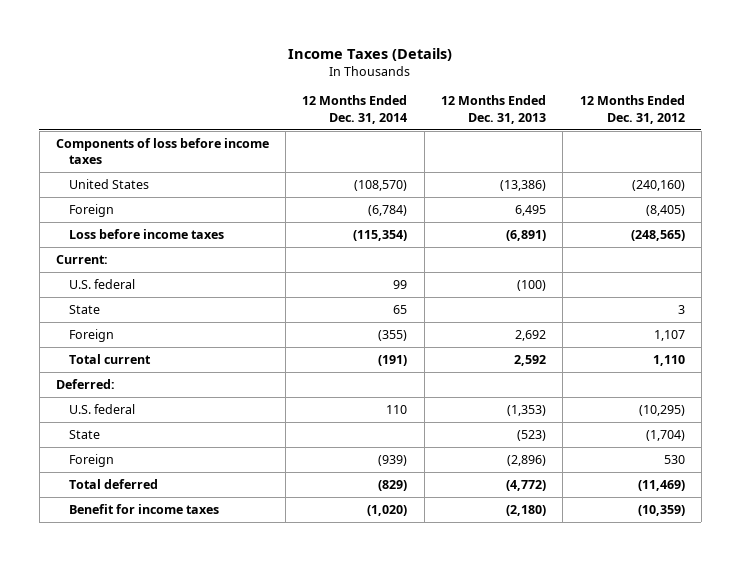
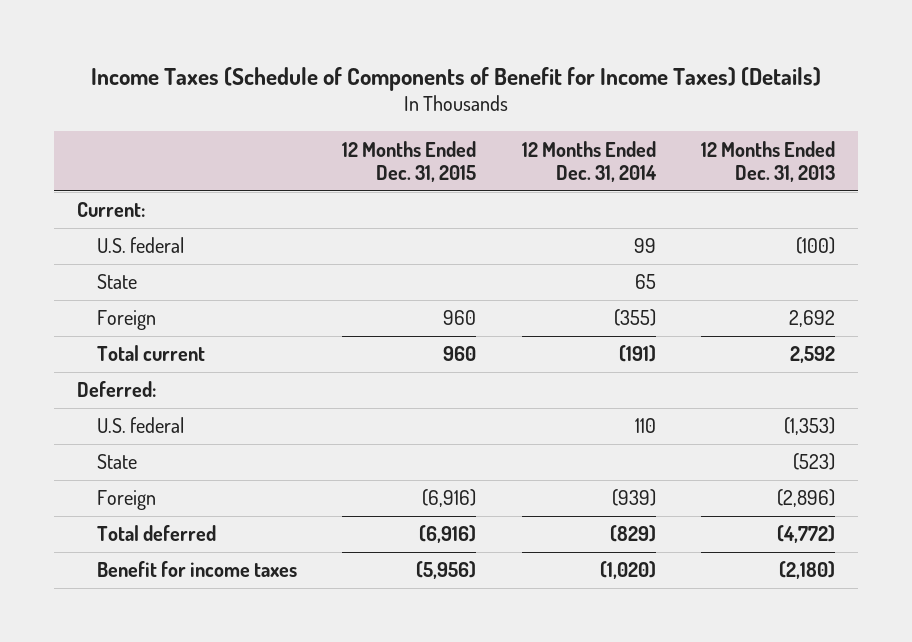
[288,47,453,61] Income Taxes (Details) -> [90,66,821,91] Income Taxes (Schedule of Components of Benefit for Income Taxes) (Details)
[579,95,685,124] 12 Months Ended Dec. 31, 2012 -> none
none -> [342,140,477,182] 12 Months Ended Dec. 31, 2015
[55,137,269,165] Components of loss before income taxes -> none
[69,178,150,189] United States -> none
[69,203,115,217] Foreign -> none
[69,228,225,239] Loss before income taxes -> none

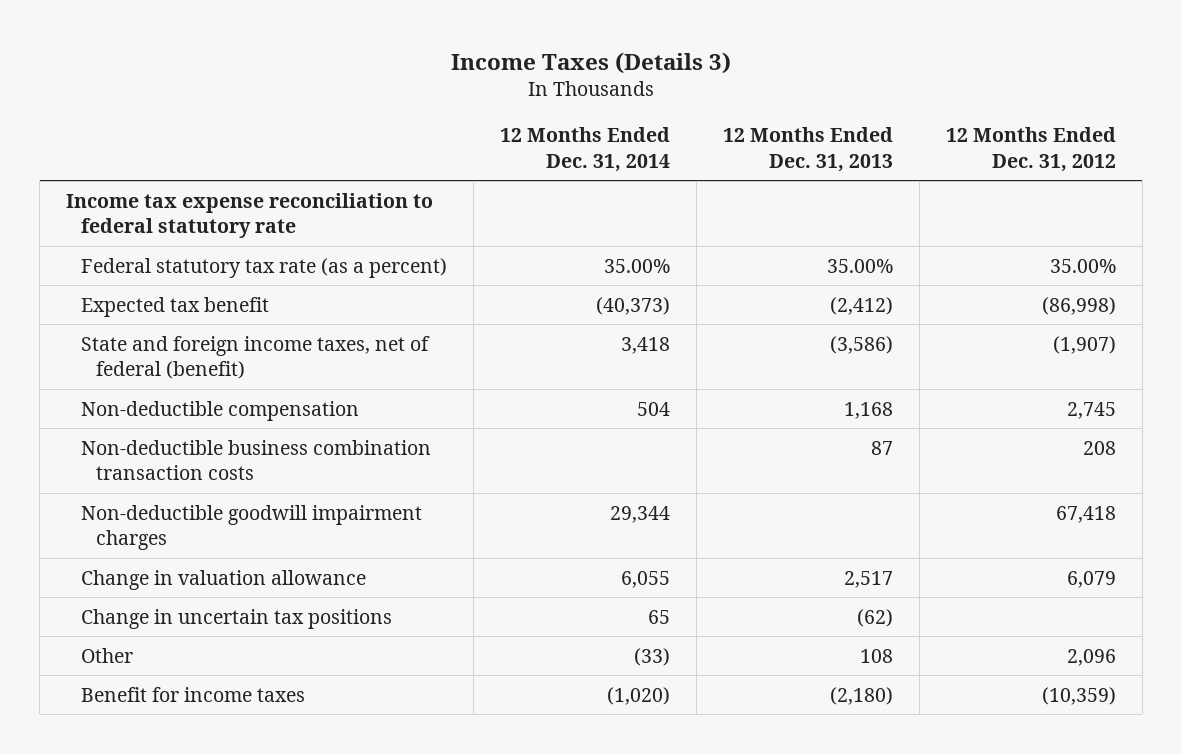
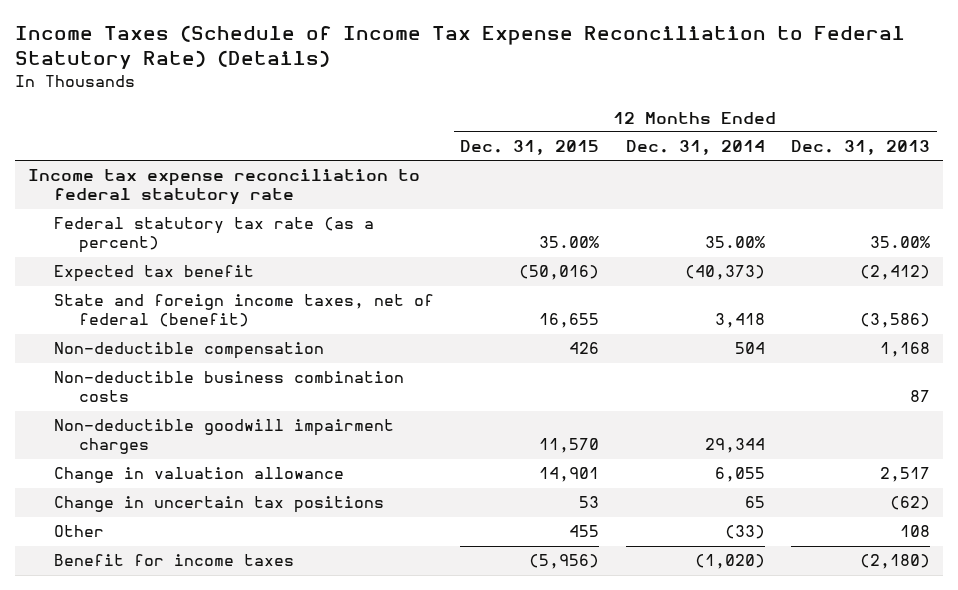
[451,52,732,75] Income Taxes (Details 3) -> [15,25,906,70] Income Taxes (Schedule of Income Tax Expense Reconciliation to Federal Statutory Rate) (Details)
[945,127,1116,172] 12 Months Ended Dec. 31, 2012 -> none
none -> [460,140,600,156] Dec. 31, 2015
[81,439,432,480] Non-deductible business combination transaction costs -> [53,371,404,403] Non-deductible business combination costs

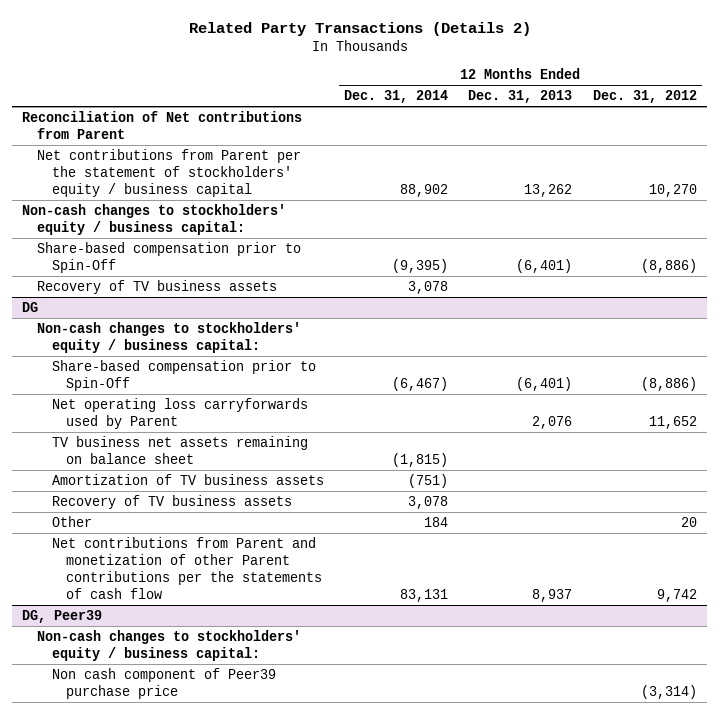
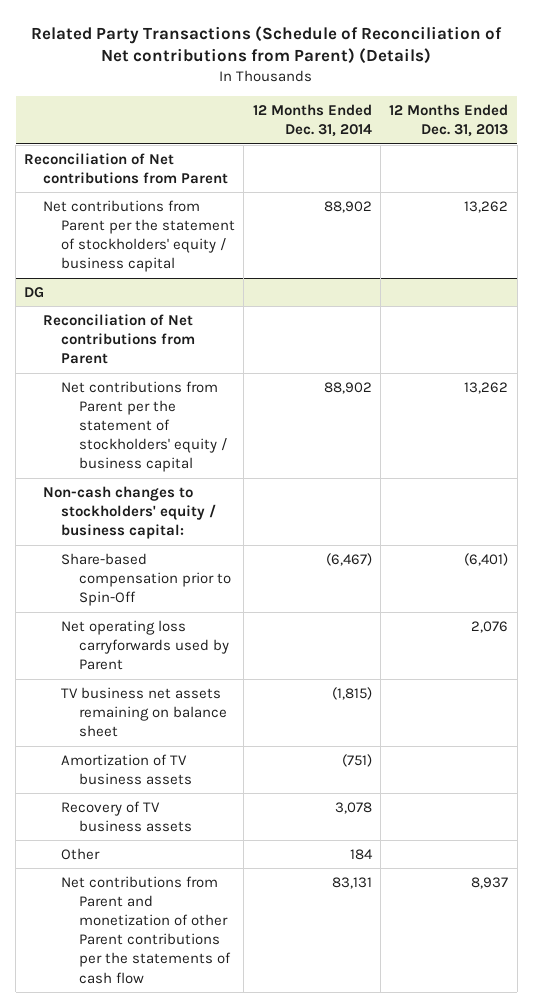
[188,21,531,36] Related Party Transactions (Details 2) -> [31,25,503,65] Related Party Transactions (Schedule of Reconciliation of Net contributions from Parent) (Details)
[592,90,697,104] Dec. 31, 2012 -> none
[22,203,287,235] Non-cash changes to stockholders' equity / business capital: -> none
[36,241,301,273] Share-based compensation prior to Spin-Off -> none
[36,279,277,294] Recovery of TV business assets -> none
none -> [42,313,195,365] Reconciliation of Net contributions from Parent
none -> [60,380,227,473] Net contributions from Parent per the statement of stockholders' equity / business capital
[22,609,103,623] DG, Peer39 -> none
[36,629,301,661] Non-cash changes to stockholders' equity / business capital: -> none
[51,667,276,699] Non cash component of Peer39 purchase price -> none

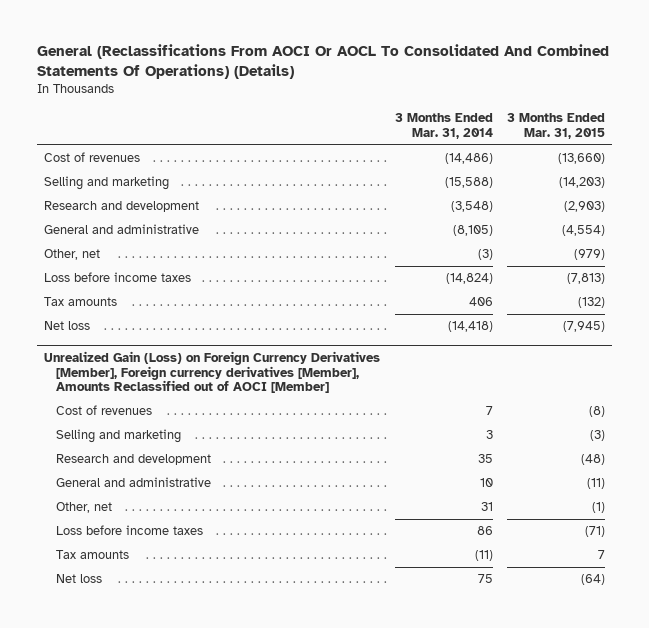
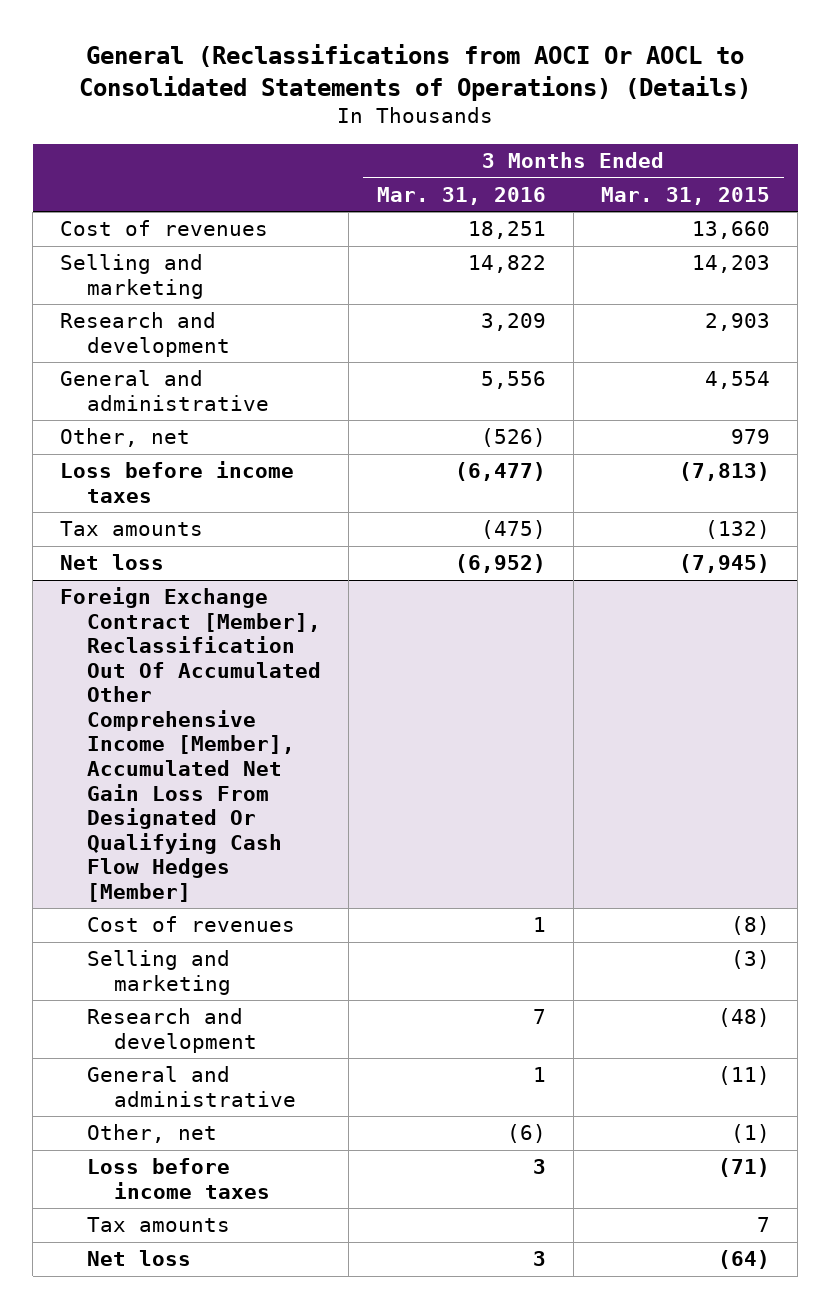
[36,44,609,79] General (Reclassifications From AOCI Or AOCL To Consolidated And Combined Statements Of Operations) (Details) -> [79,44,752,101] General (Reclassifications from AOCI Or AOCL to Consolidated Statements of Operations) (Details)
[394,112,493,139] 3 Months Ended Mar. 31, 2014 -> none
none -> [376,186,546,205] Mar. 31, 2016
[558,153,606,165] (13,660) -> [691,221,770,240] 13,660
[559,177,606,189] (14,203) -> [691,255,770,274] 14,203
[564,201,606,213] (2,903) -> [704,313,770,332] 2,903
[562,225,606,237] (4,554) -> [704,371,770,390] 4,554
[574,249,606,261] (979) -> [730,429,770,445] 979
[43,350,380,394] Unrealized Gain (Loss) on Foreign Currency Derivatives [Member], Foreign currency derivatives [Member], Amounts Reclassified out of AOCI [Member] -> none
none -> [60,587,322,902] Foreign Exchange Contract [Member], Reclassification Out Of Accumulated Other Comprehensive Income [Member], Accumulated Net Gain Loss From Designated Or Qualifying Cash Flow Hedges [Member]

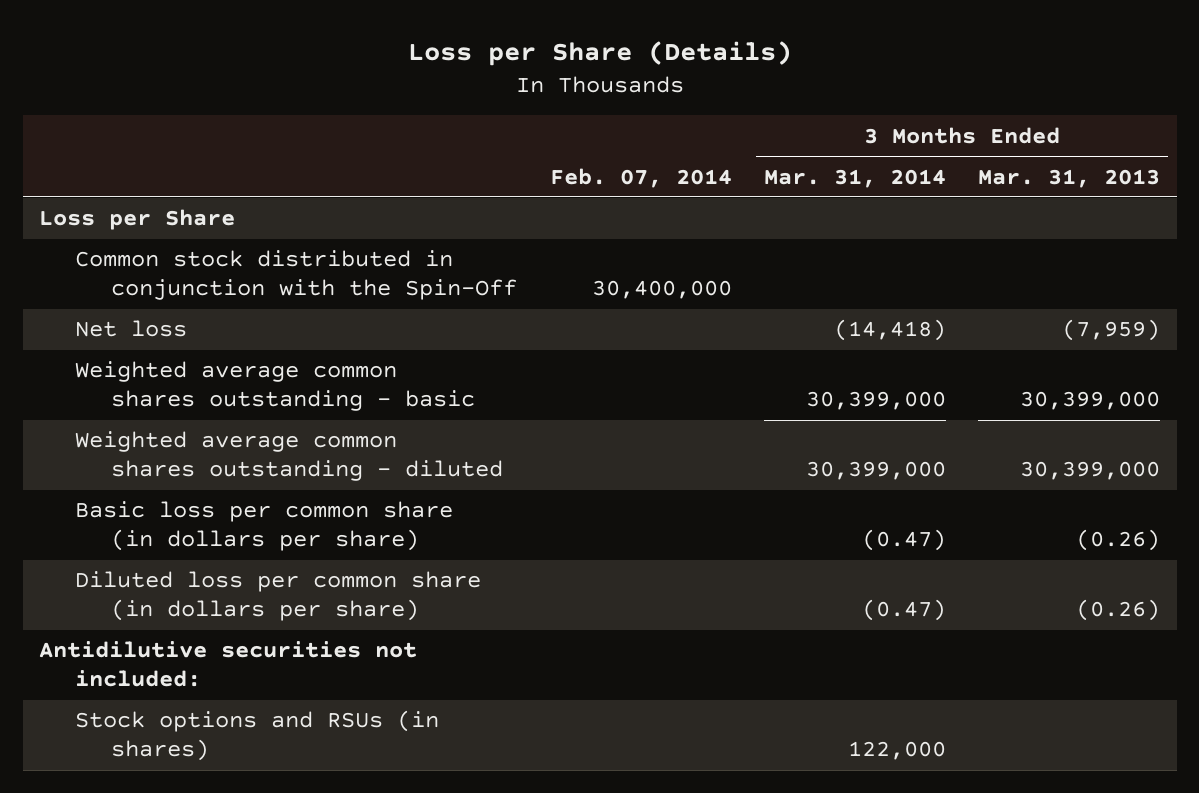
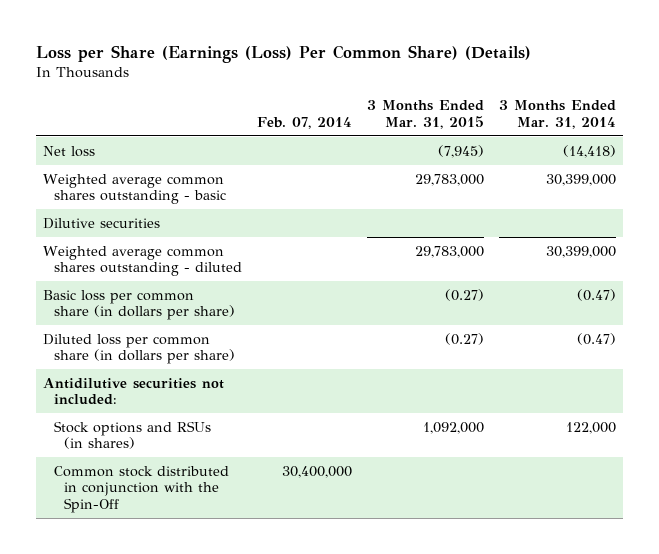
[407,40,792,66] Loss per Share (Details) -> [35,45,531,64] Loss per Share (Earnings (Loss) Per Common Share) (Details)
[978,168,1161,188] Mar. 31, 2013 -> none
none -> [366,100,484,130] 3 Months Ended Mar. 31, 2015
[38,209,235,231] Loss per Share -> none
none -> [43,217,161,229] Dilutive securities
[75,250,518,301] Common stock distributed in conjunction with the Spin-Off -> [53,465,229,513] Common stock distributed in conjunction with the Spin-Off

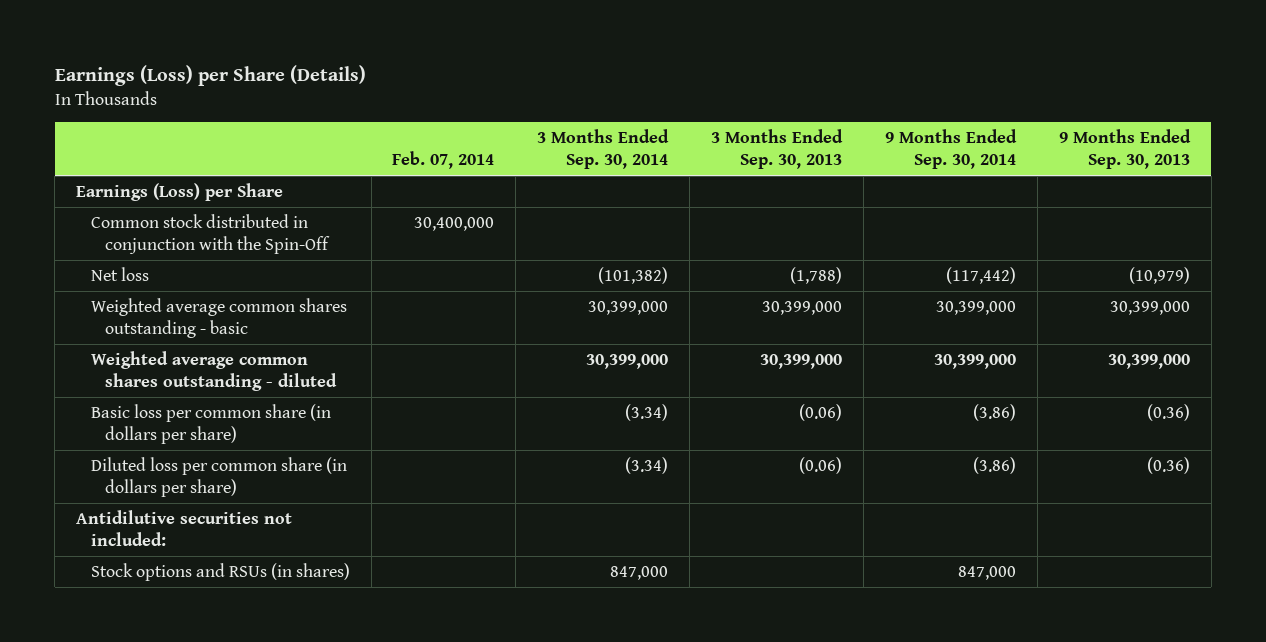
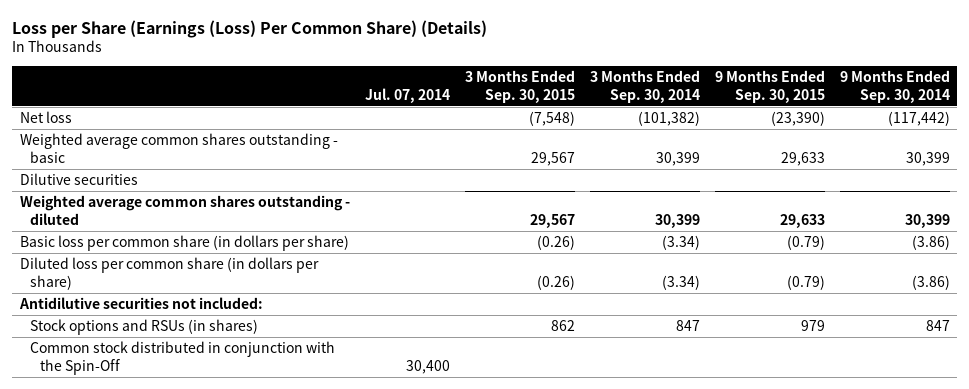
[54,65,366,87] Earnings (Loss) per Share (Details) -> [12,19,488,38] Loss per Share (Earnings (Loss) Per Common Share) (Details)
[392,151,495,170] Feb. 07, 2014 -> none
[711,128,844,170] 3 Months Ended Sep. 30, 2013 -> none
[1058,128,1191,170] 9 Months Ended Sep. 30, 2013 -> none
none -> [364,87,450,103] Jul. 07, 2014
none -> [464,70,575,103] 3 Months Ended Sep. 30, 2015
none -> [714,70,825,103] 9 Months Ended Sep. 30, 2015
[75,182,283,201] Earnings (Loss) per Share -> none
[588,300,669,315] 30,399,000 -> [655,151,700,166] 30,399
[935,300,1016,315] 30,399,000 -> [905,151,950,166] 30,399
none -> [19,173,138,186] Dilutive securities
[586,353,669,369] 30,399,000 -> [654,213,700,228] 30,399
[933,353,1016,369] 30,399,000 -> [904,213,950,228] 30,399
[610,565,669,580] 847,000 -> [675,320,700,332] 847
[957,565,1016,580] 847,000 -> [925,320,950,332] 847
[90,213,331,255] Common stock distributed in conjunction with the Spin-Off -> [30,341,336,375] Common stock distributed in conjunction with the Spin-Off

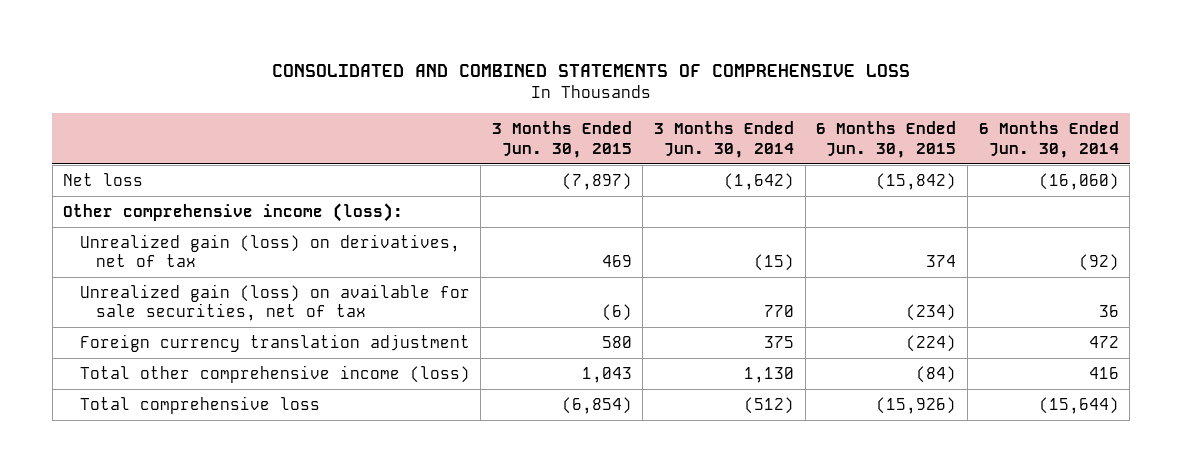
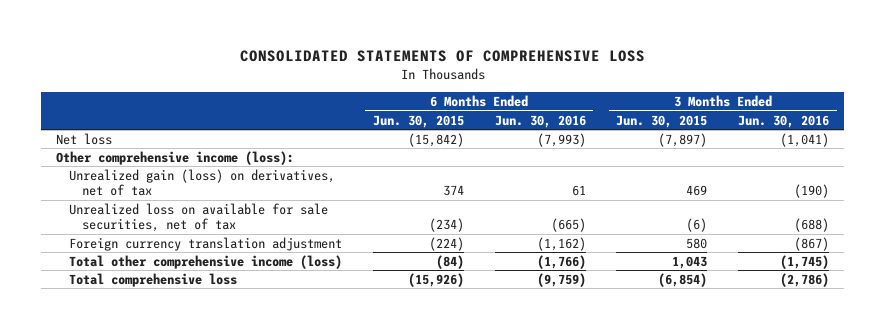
[271,63,910,77] CONSOLIDATED AND COMBINED STATEMENTS OF COMPREHENSIVE LOSS -> [239,50,645,63] CONSOLIDATED STATEMENTS OF COMPREHENSIVE LOSS
[654,121,795,158] 3 Months Ended Jun. 30, 2014 -> none
[978,121,1119,158] 6 Months Ended Jun. 30, 2014 -> none
none -> [494,114,586,128] Jun. 30, 2016
none -> [737,114,829,128] Jun. 30, 2016
[79,283,470,322] Unrealized gain (loss) on available for sale securities, net of tax -> [69,202,329,233] Unrealized loss on available for sale securities, net of tax

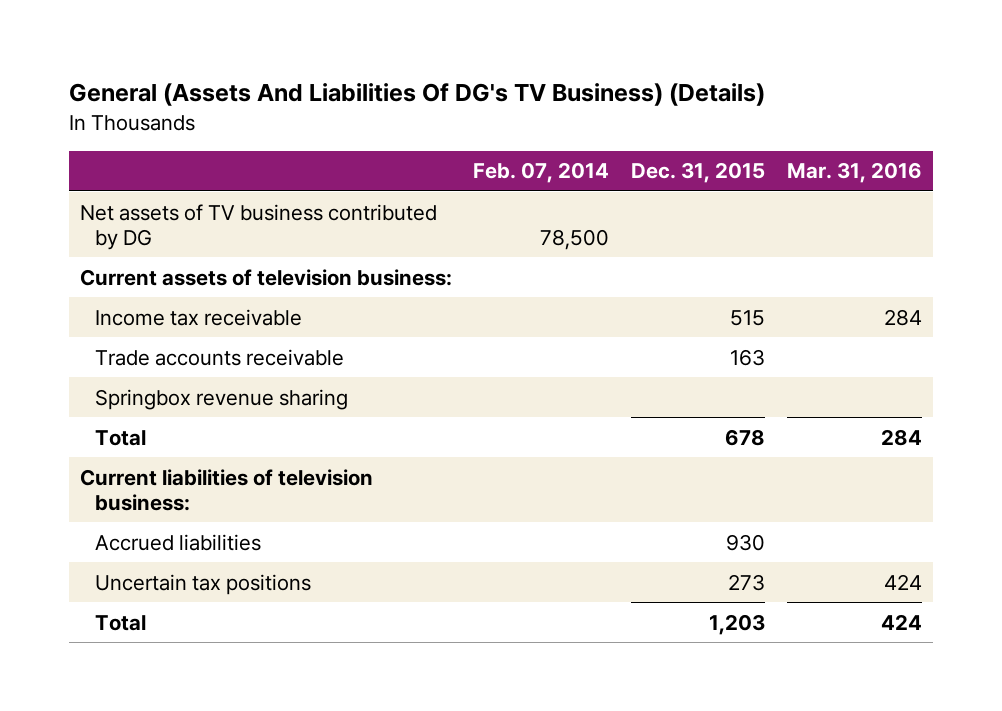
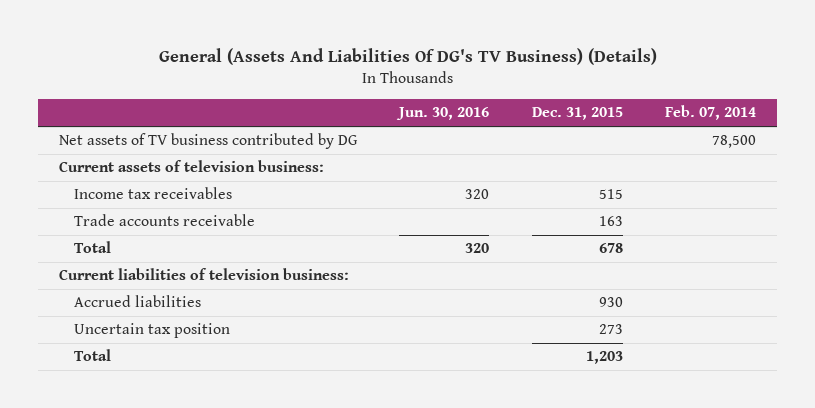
[786,162,922,184] Mar. 31, 2016 -> none
none -> [396,107,490,121] Jun. 30, 2016
[95,308,303,326] Income tax receivable -> [73,187,232,200] Income tax receivables
[95,388,349,410] Springbox revenue sharing -> none
[95,573,312,595] Uncertain tax positions -> [73,323,230,339] Uncertain tax position

